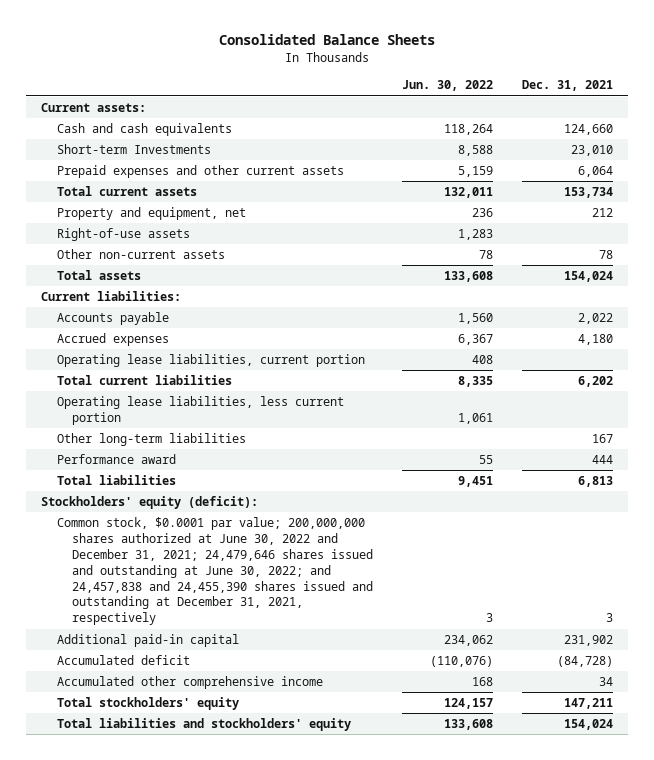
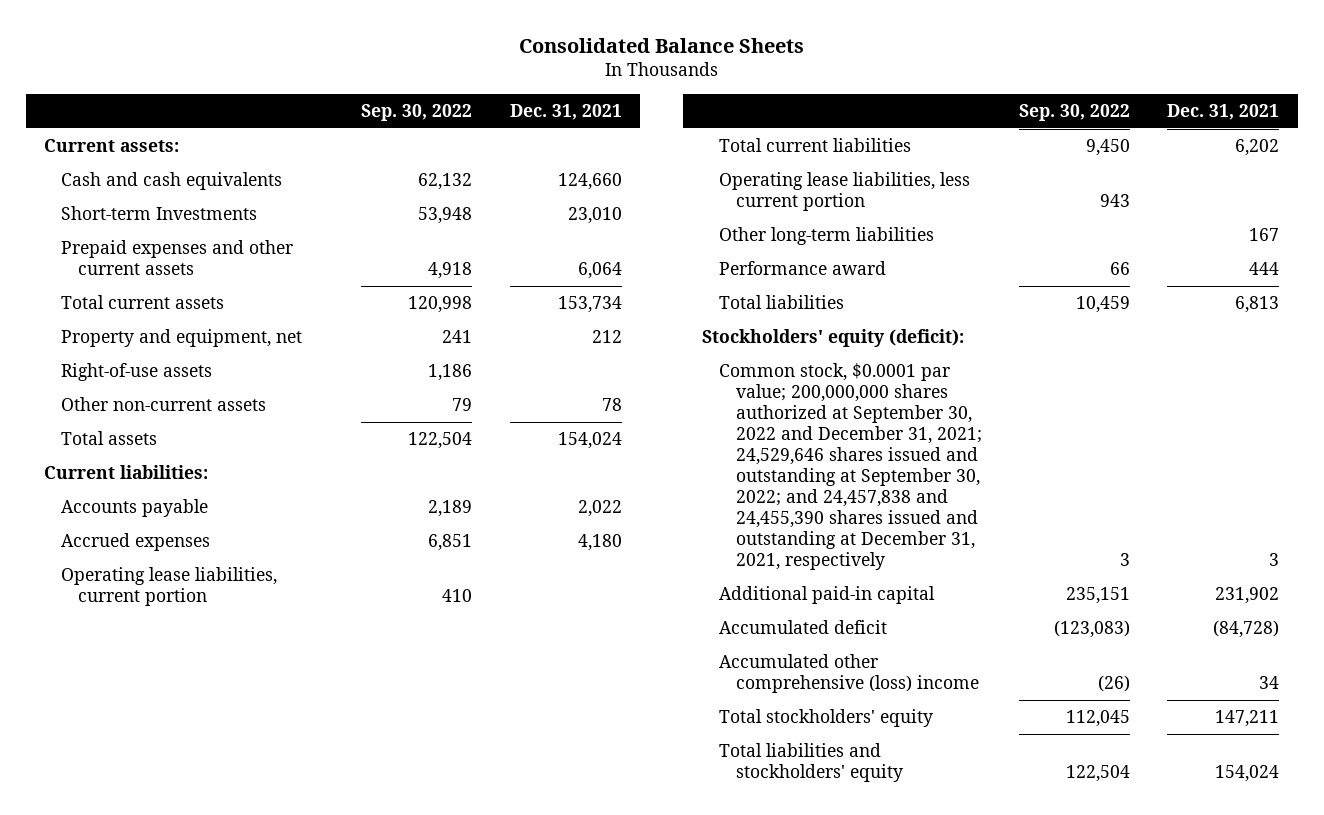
[402,80,494,92] Jun. 30, 2022 -> none
none -> [361,103,473,121] Sep. 30, 2022
[56,517,374,626] Common stock, $0.0001 par value; 200,000,000 shares authorized at June 30, 2022 and December 31, 2021; 24,479,646 shares issued and outstanding at June 30, 2022; and 24,457,838 and 24,455,390 shares issued and outstanding at December 31, 2021, respectively -> [718,363,982,570] Common stock, $0.0001 par value; 200,000,000 shares authorized at September 30, 2022 and December 31, 2021; 24,529,646 shares issued and outstanding at September 30, 2022; and 24,457,838 and 24,455,390 shares issued and outstanding at December 31, 2021, respectively
[56,676,323,690] Accumulated other comprehensive income -> [718,654,979,694] Accumulated other comprehensive (loss) income

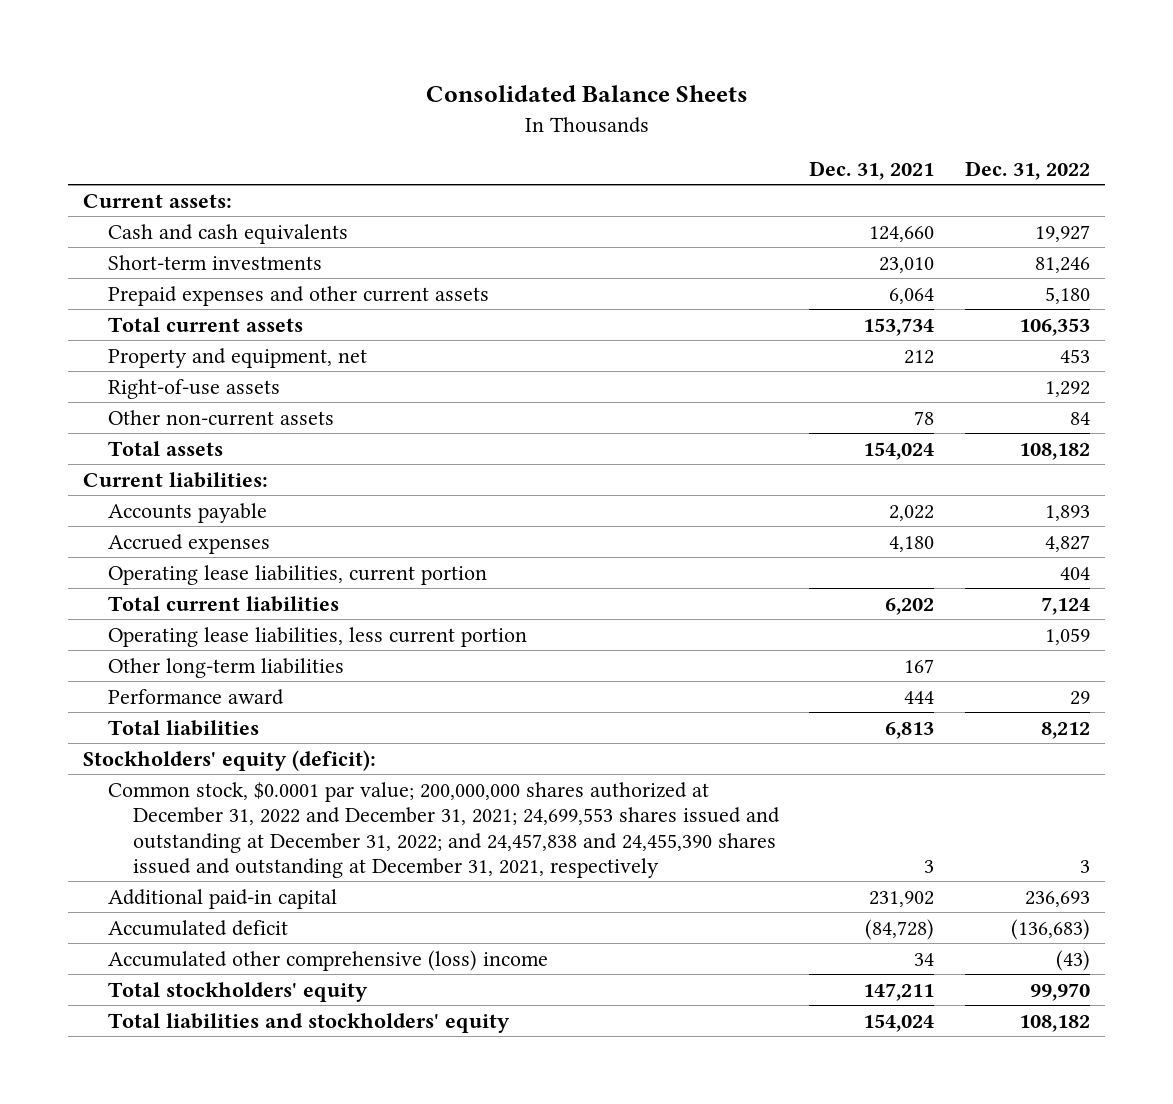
[361,103,473,121] Sep. 30, 2022 -> none
none -> [965,161,1091,181] Dec. 31, 2022
[61,206,258,221] Short-term Investments -> [108,254,323,270] Short-term investments
[718,363,982,570] Common stock, $0.0001 par value; 200,000,000 shares authorized at September 30, 2022 and December 31, 2021; 24,529,646 shares issued and outstanding at September 30, 2022; and 24,457,838 and 24,455,390 shares issued and outstanding at December 31, 2021, respectively -> [108,781,780,879] Common stock, $0.0001 par value; 200,000,000 shares authorized at December 31, 2022 and December 31, 2021; 24,699,553 shares issued and outstanding at December 31, 2022; and 24,457,838 and 24,455,390 shares issued and outstanding at December 31, 2021, respectively

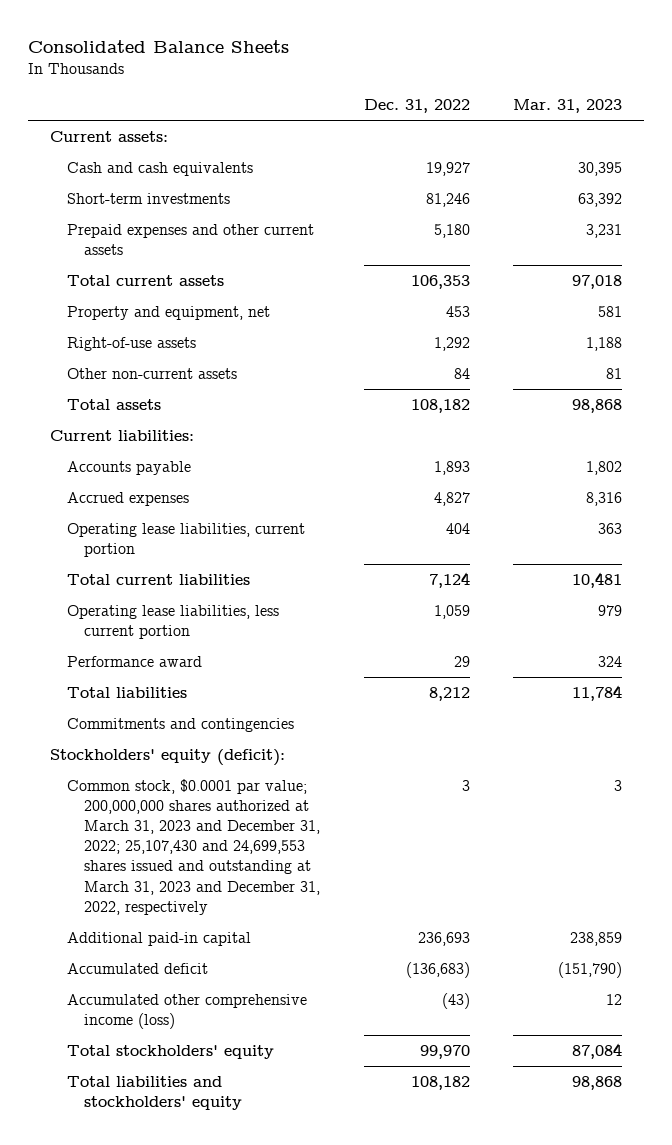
[809,161,935,181] Dec. 31, 2021 -> none
none -> [513,99,623,114] Mar. 31, 2023
[108,657,345,678] Other long-term liabilities -> none
none -> [67,717,295,732] Commitments and contingencies
[108,781,780,879] Common stock, $0.0001 par value; 200,000,000 shares authorized at December 31, 2022 and December 31, 2021; 24,699,553 shares issued and outstanding at December 31, 2022; and 24,457,838 and 24,455,390 shares issued and outstanding at December 31, 2021, respectively -> [67,778,321,915] Common stock, $0.0001 par value; 200,000,000 shares authorized at March 31, 2023 and December 31, 2022; 25,107,430 and 24,699,553 shares issued and outstanding at March 31, 2023 and December 31, 2022, respectively
[108,949,549,971] Accumulated other comprehensive (loss) income -> [67,993,308,1029] Accumulated other comprehensive income (loss)

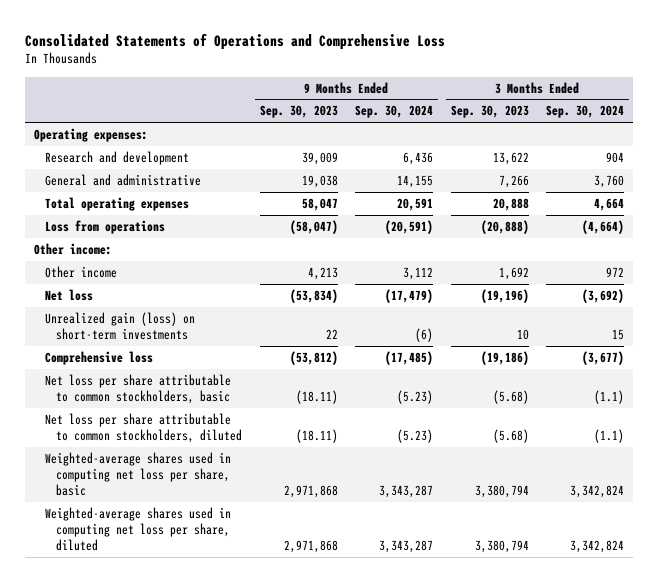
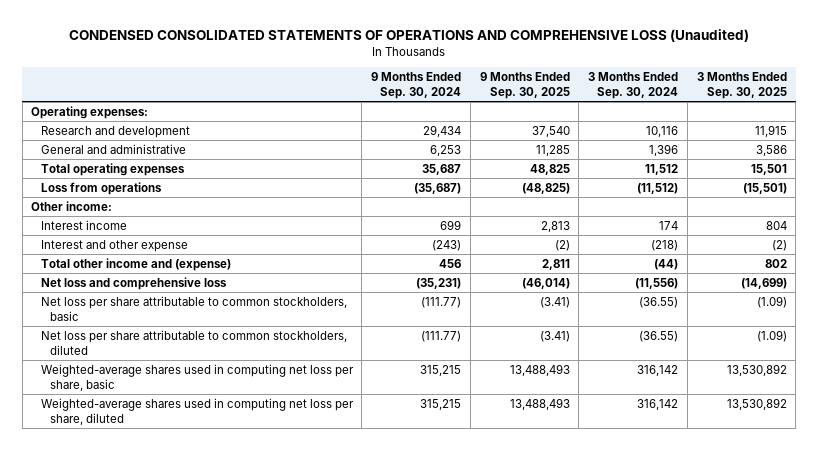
[25,32,446,50] Consolidated Statements of Operations and Comprehensive Loss -> [68,29,749,43] CONDENSED CONSOLIDATED STATEMENTS OF OPERATIONS AND COMPREHENSIVE LOSS (Unaudited)
[259,105,338,119] Sep. 30, 2023 -> none
[450,105,529,119] Sep. 30, 2023 -> none
none -> [479,72,570,99] 9 Months Ended Sep. 30, 2025
none -> [696,72,787,99] 3 Months Ended Sep. 30, 2025
[403,152,434,166] 6,436 -> [423,124,462,137] 29,434
[606,152,625,164] 904 -> [646,125,679,137] 10,116
[397,175,434,189] 14,155 -> [430,144,462,156] 6,253
[594,175,625,189] 3,760 -> [649,143,679,156] 1,396
[397,198,434,212] 20,591 -> [422,163,462,175] 35,687
[594,198,625,212] 4,664 -> [645,163,679,175] 11,512
[385,220,434,235] (20,591) -> [414,182,462,194] (35,687)
[582,220,625,235] (4,664) -> [637,182,679,194] (11,512)
[45,266,118,279] Other income -> none
[45,312,196,341] Unrealized gain (loss) on short-term investments -> none
[45,351,154,366] Comprehensive loss -> none
none -> [40,219,127,230] Interest income
none -> [40,239,188,252] Interest and other expense
none -> [40,257,231,271] Total other income and (expense)
[45,289,94,302] Net loss -> [40,276,227,290] Net loss and comprehensive loss
[385,289,434,304] (17,479) -> [416,277,462,289] (35,231)
[582,289,625,304] (3,692) -> [635,277,679,289] (11,556)
[397,390,434,405] (5.23) -> [421,296,462,308] (111.77)
[594,390,625,405] (1.1) -> [639,296,679,308] (36.55)
[397,429,434,444] (5.23) -> [421,330,462,342] (111.77)
[594,429,625,444] (1.1) -> [639,330,679,342] (36.55)
[379,485,434,499] 3,343,287 -> [420,364,462,376] 315,215
[570,485,625,499] 3,342,824 -> [637,364,679,376] 316,142
[379,540,434,554] 3,343,287 -> [420,398,462,410] 315,215
[570,540,625,554] 3,342,824 -> [637,398,679,410] 316,142

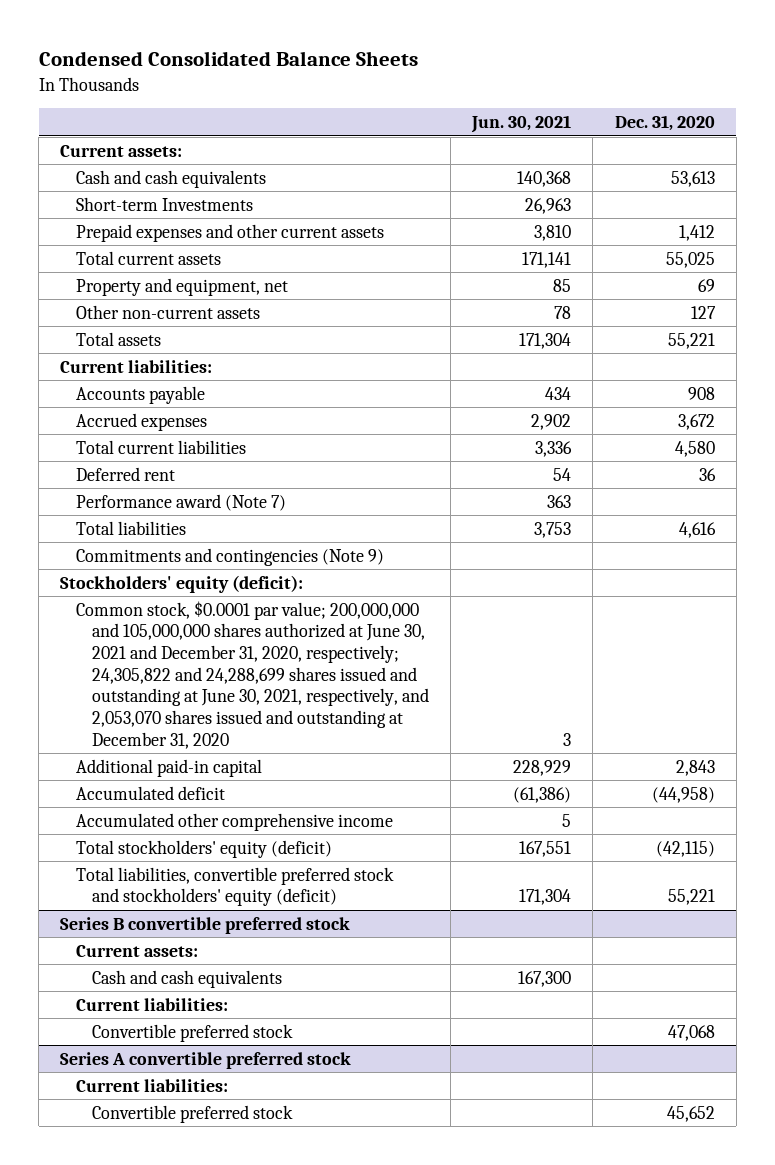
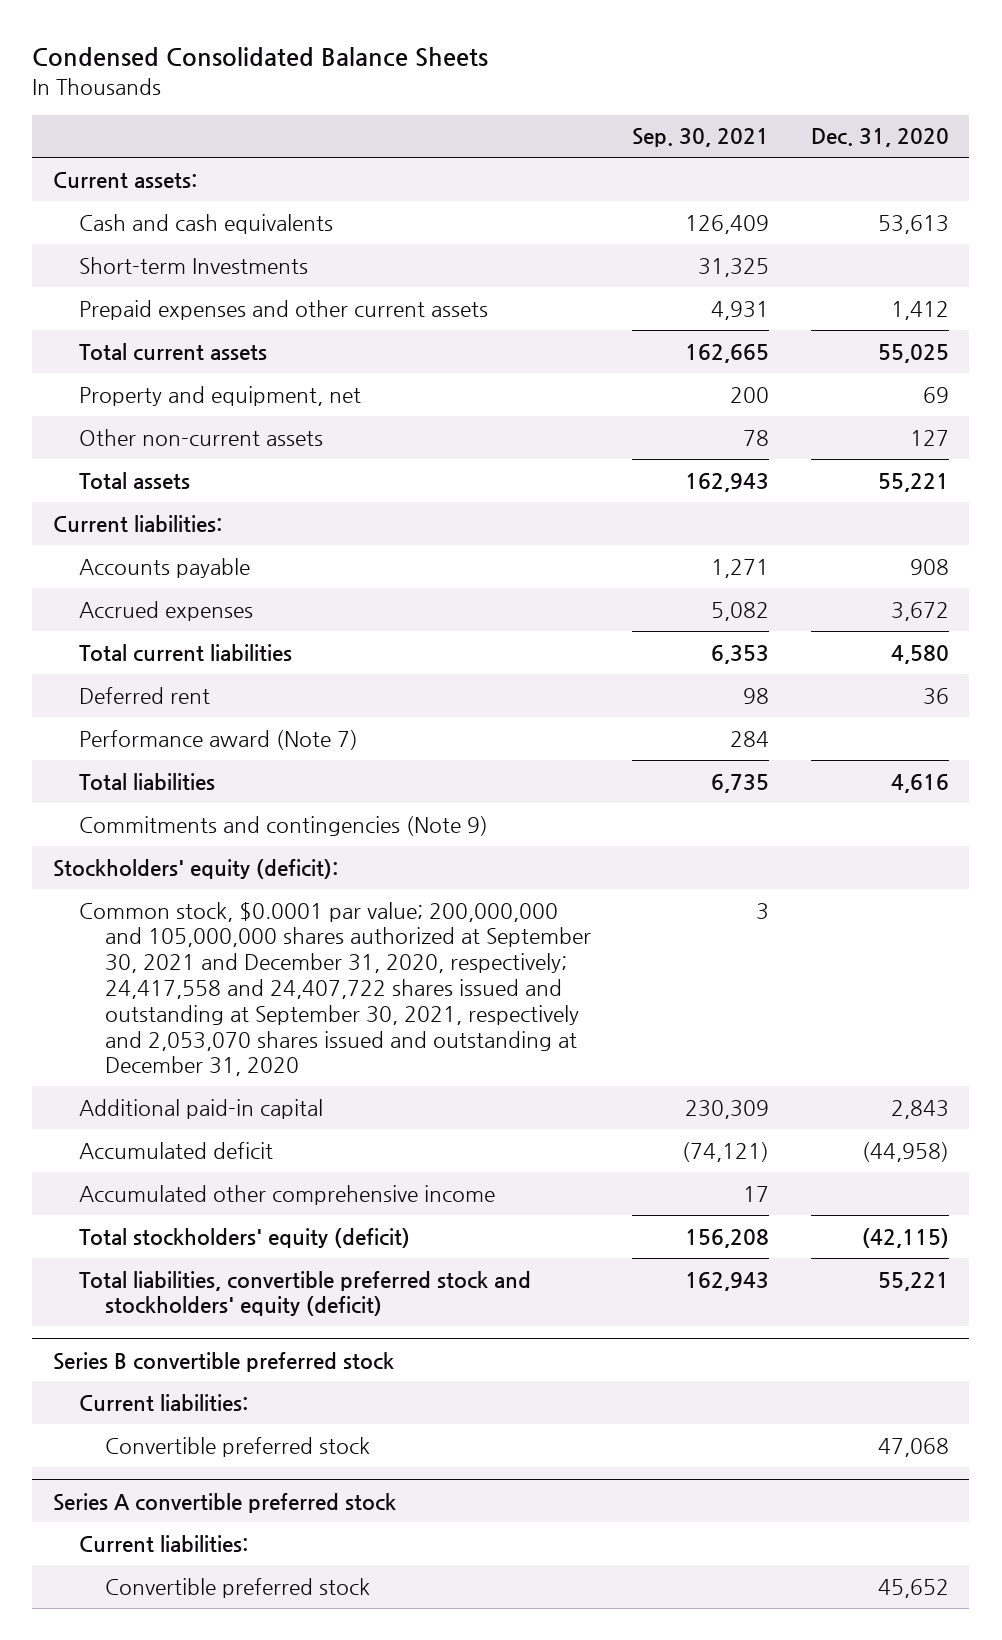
[471,115,572,134] Jun. 30, 2021 -> none
none -> [632,128,770,148] Sep. 30, 2021
[76,600,429,749] Common stock, $0.0001 par value; 200,000,000 and 105,000,000 shares authorized at June 30, 2021 and December 31, 2020, respectively; 24,305,822 and 24,288,699 shares issued and outstanding at June 30, 2021, respectively, and 2,053,070 shares issued and outstanding at December 31, 2020 -> [78,901,591,1077] Common stock, $0.0001 par value; 200,000,000 and 105,000,000 shares authorized at September 30, 2021 and December 31, 2020, respectively; 24,417,558 and 24,407,722 shares issued and outstanding at September 30, 2021, respectively and 2,053,070 shares issued and outstanding at December 31, 2020
[76,944,199,957] Current assets: -> none
[91,969,282,988] Cash and cash equivalents -> none

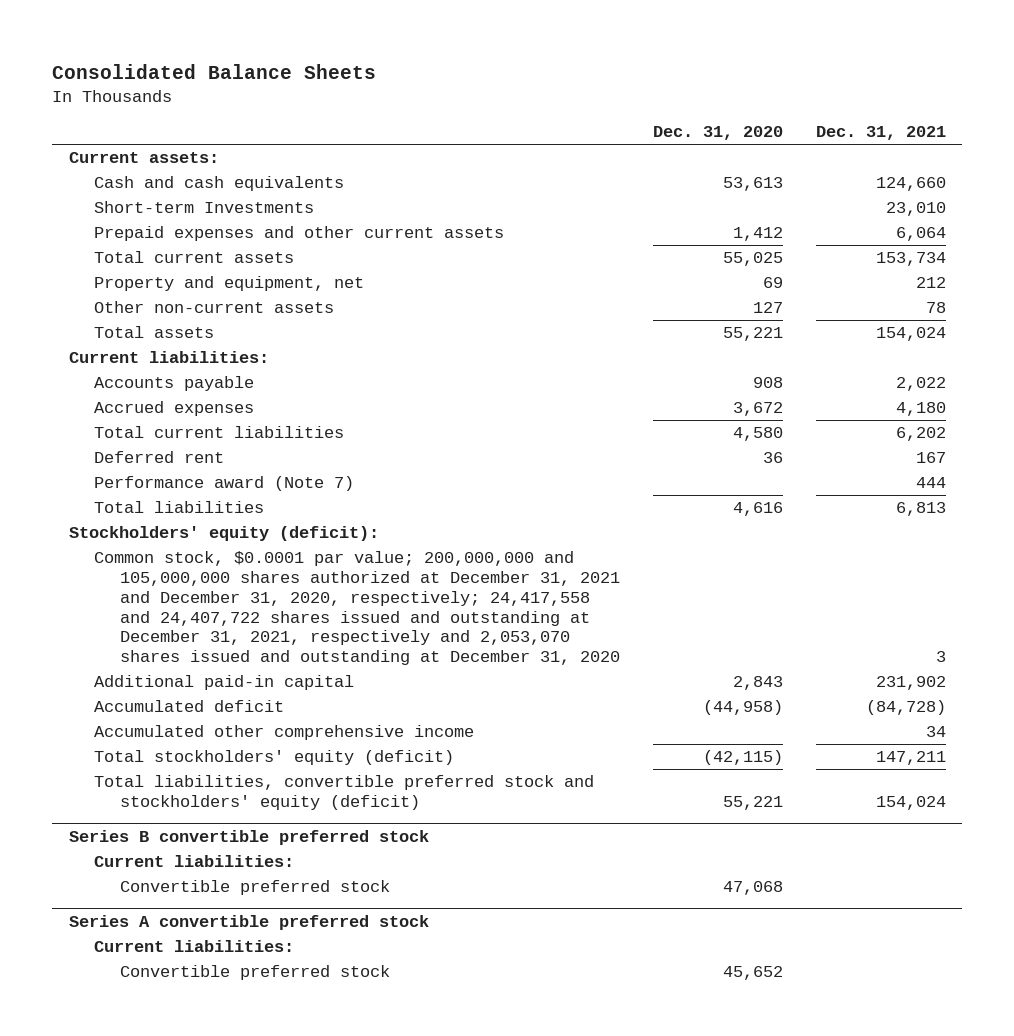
[32,47,489,68] Condensed Consolidated Balance Sheets -> [52,63,377,79] Consolidated Balance Sheets
[632,128,770,148] Sep. 30, 2021 -> none
none -> [815,125,946,140] Dec. 31, 2021
[78,815,488,836] Commitments and contingencies (Note 9) -> none
[78,901,591,1077] Common stock, $0.0001 par value; 200,000,000 and 105,000,000 shares authorized at September 30, 2021 and December 31, 2020, respectively; 24,417,558 and 24,407,722 shares issued and outstanding at September 30, 2021, respectively and 2,053,070 shares issued and outstanding at December 31, 2020 -> [94,551,620,666] Common stock, $0.0001 par value; 200,000,000 and 105,000,000 shares authorized at December 31, 2021 and December 31, 2020, respectively; 24,417,558 and 24,407,722 shares issued and outstanding at December 31, 2021, respectively and 2,053,070 shares issued and outstanding at December 31, 2020

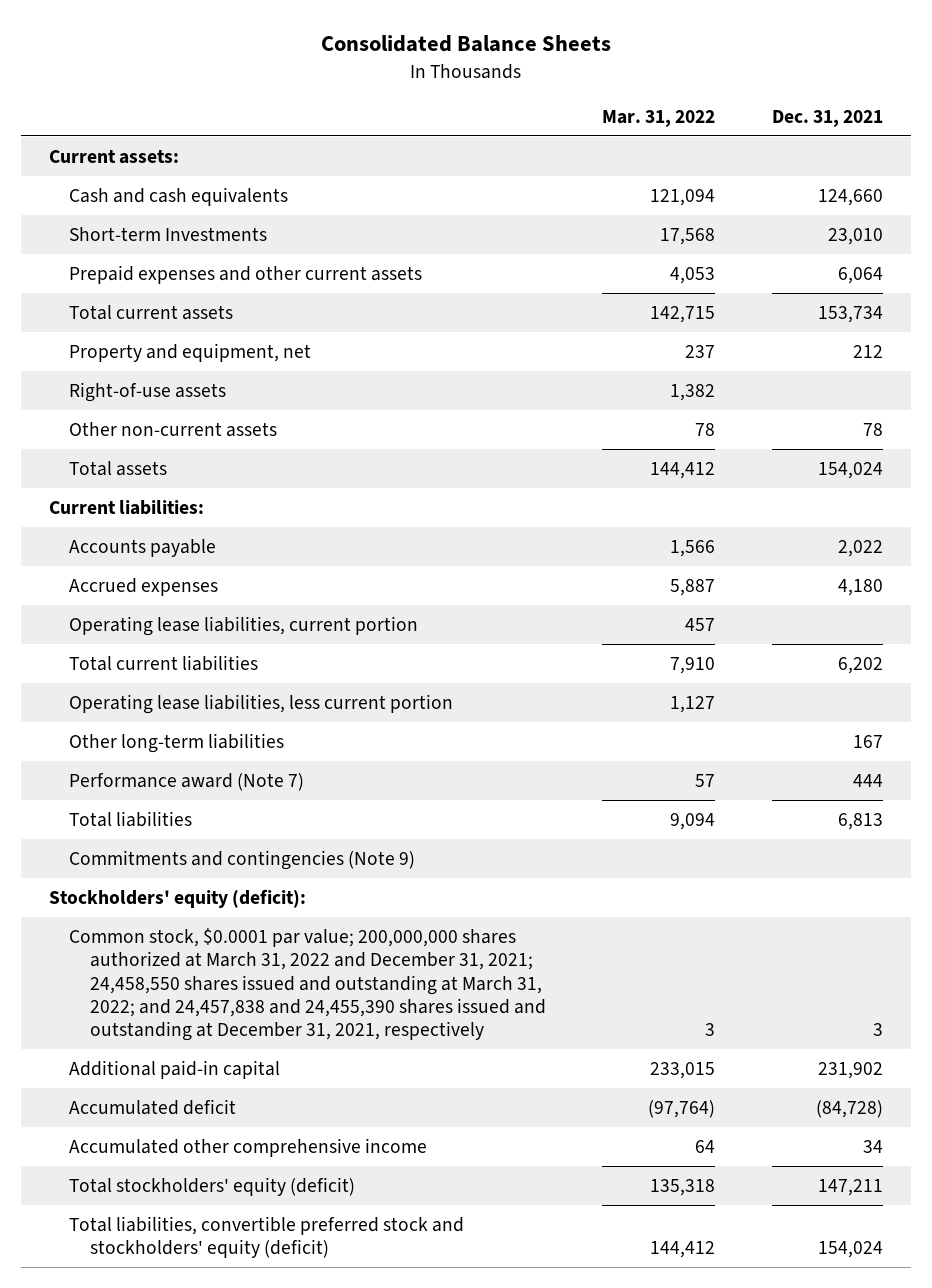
[652,125,783,140] Dec. 31, 2020 -> none
none -> [602,110,716,128] Mar. 31, 2022
none -> [69,381,227,402] Right-of-use assets
none -> [69,615,419,636] Operating lease liabilities, current portion
none -> [69,693,454,714] Operating lease liabilities, less current portion
[94,451,225,464] Deferred rent -> [69,732,285,753] Other long-term liabilities
none -> [69,849,416,870] Commitments and contingencies (Note 9)
[94,551,620,666] Common stock, $0.0001 par value; 200,000,000 and 105,000,000 shares authorized at December 31, 2021 and December 31, 2020, respectively; 24,417,558 and 24,407,722 shares issued and outstanding at December 31, 2021, respectively and 2,053,070 shares issued and outstanding at December 31, 2020 -> [69,927,546,1042] Common stock, $0.0001 par value; 200,000,000 shares authorized at March 31, 2022 and December 31, 2021; 24,458,550 shares issued and outstanding at March 31, 2022; and 24,457,838 and 24,455,390 shares issued and outstanding at December 31, 2021, respectively
[68,830,429,846] Series B convertible preferred stock -> none
[94,855,295,868] Current liabilities: -> none
[119,880,390,896] Convertible preferred stock -> none
[68,915,429,931] Series A convertible preferred stock -> none
[94,940,295,953] Current liabilities: -> none
[119,965,390,981] Convertible preferred stock -> none

